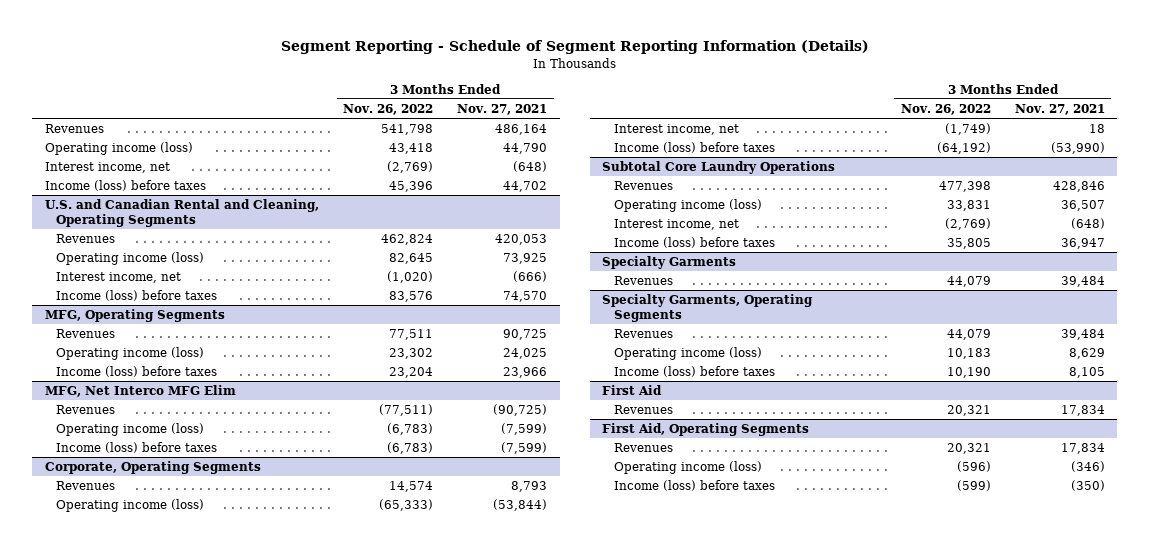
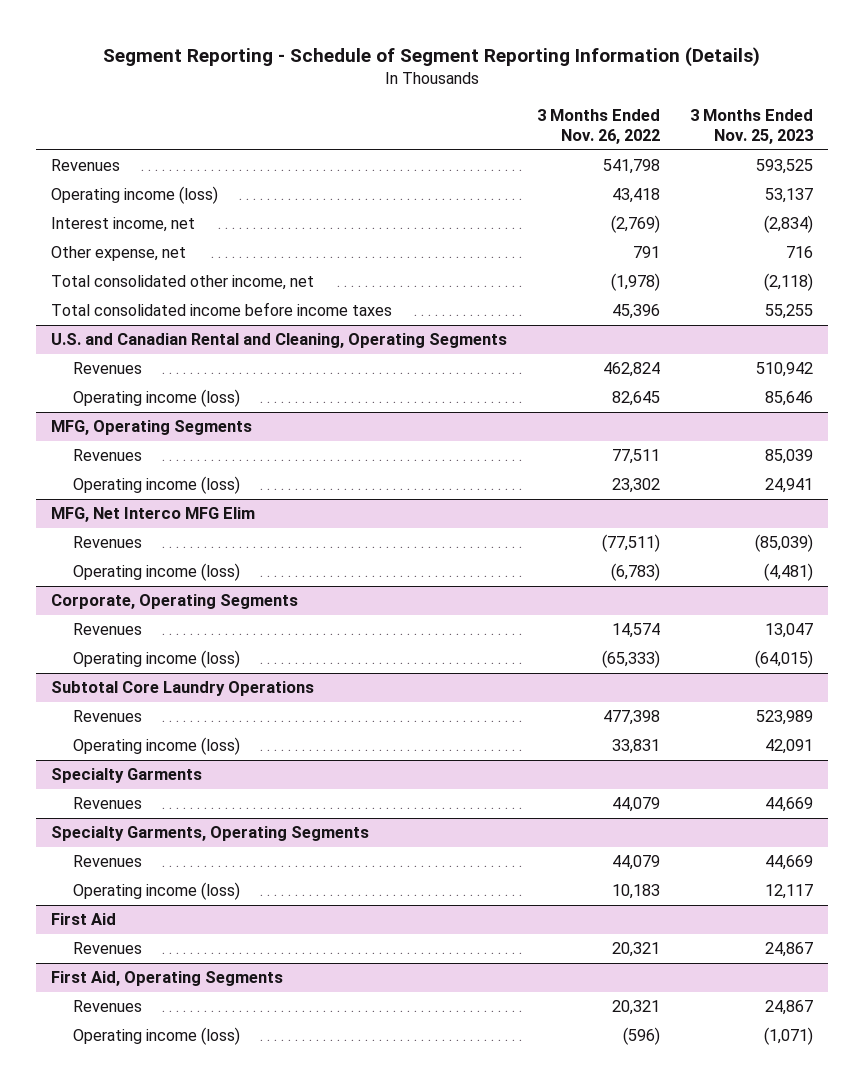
[457,103,548,115] Nov. 27, 2021 -> none
none -> [689,108,813,145] 3 Months Ended Nov. 25, 2023
none -> [51,246,187,262] Other expense, net
none -> [51,275,315,291] Total consolidated other income, net
[44,180,206,192] Income (loss) before taxes -> [51,302,393,317] Total consolidated income before income taxes
[56,272,182,284] Interest income, net -> none
[56,290,218,302] Income (loss) before taxes -> none
[56,366,218,378] Income (loss) before taxes -> none
[56,442,218,454] Income (loss) before taxes -> none
[613,124,739,136] Interest income, net -> none
[613,142,775,154] Income (loss) before taxes -> none
[613,219,739,231] Interest income, net -> none
[613,237,775,249] Income (loss) before taxes -> none
[613,366,775,378] Income (loss) before taxes -> none
[613,480,775,492] Income (loss) before taxes -> none

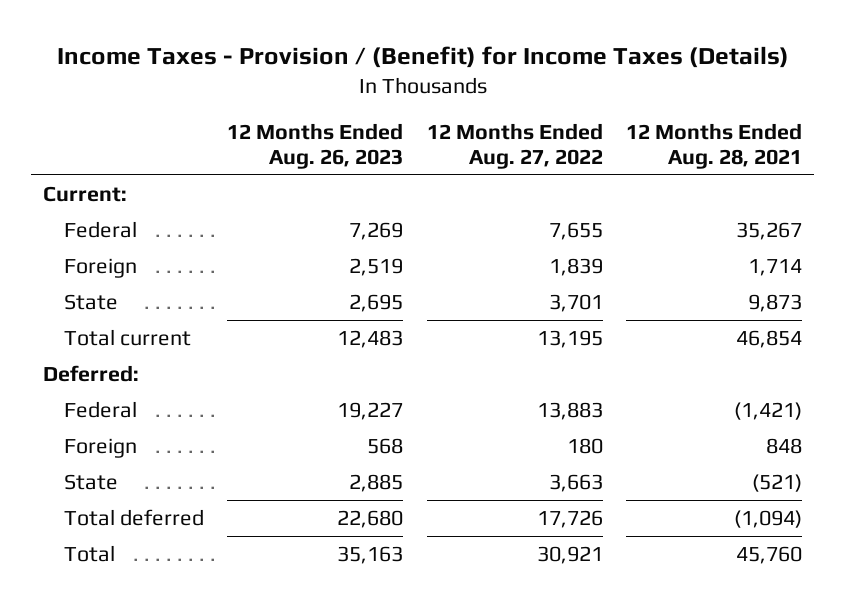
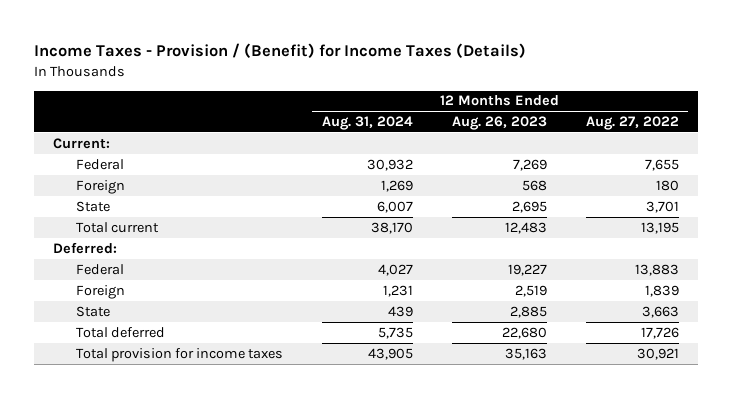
[626,123,803,170] 12 Months Ended Aug. 28, 2021 -> none
none -> [321,116,413,131] Aug. 31, 2024
[63,437,137,458] Foreign -> [75,179,125,194] Foreign
[63,257,137,278] Foreign -> [75,284,125,299] Foreign
[63,544,115,562] Total -> [75,347,283,362] Total provision for income taxes

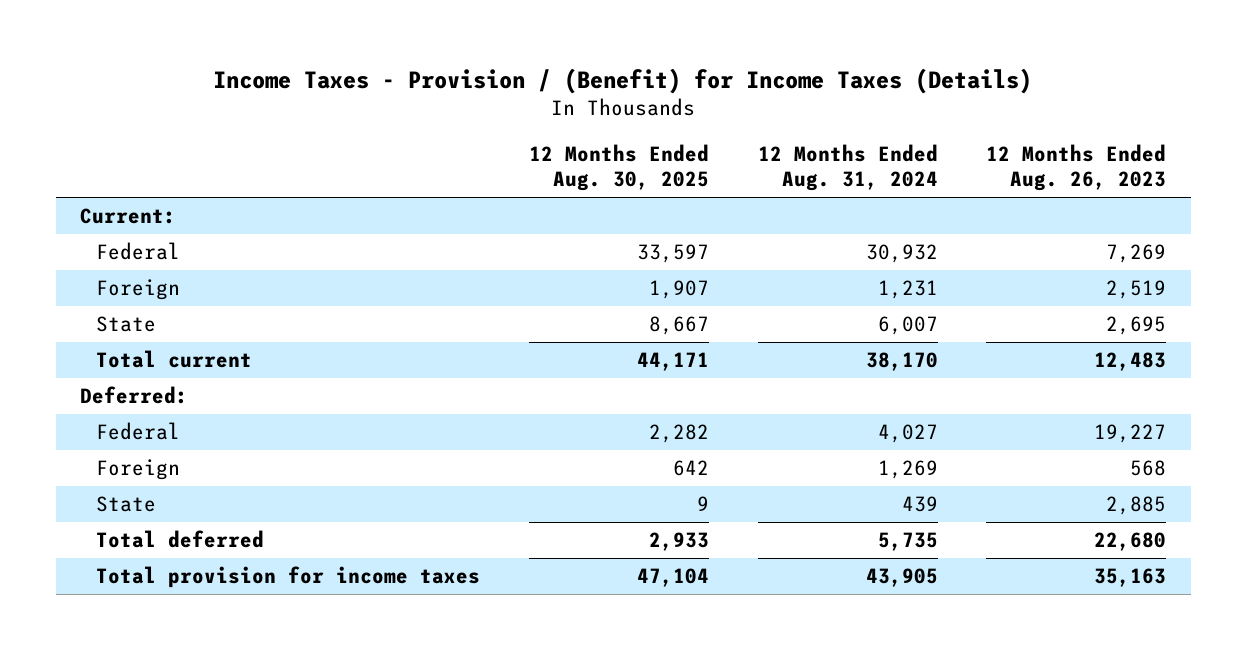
[585,116,679,131] Aug. 27, 2022 -> none
none -> [528,143,709,192] 12 Months Ended Aug. 30, 2025
[75,284,125,299] Foreign -> [96,279,181,301] Foreign
[75,179,125,194] Foreign -> [96,459,181,481] Foreign

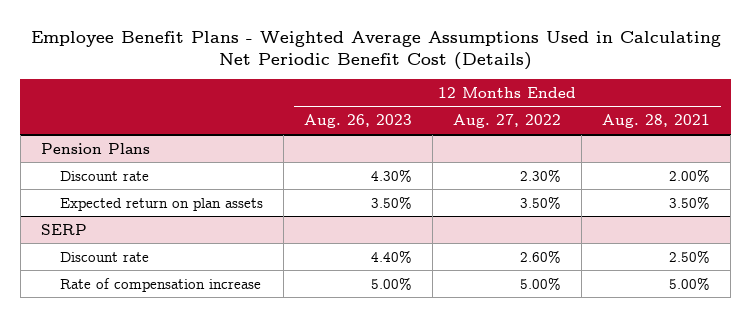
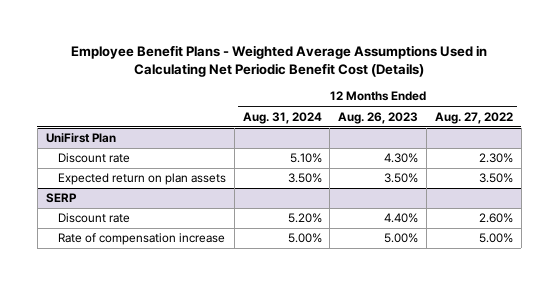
[602,114,711,129] Aug. 28, 2021 -> none
none -> [242,111,322,124] Aug. 31, 2024
[40,142,150,154] Pension Plans -> [45,133,116,144] UniFirst Plan

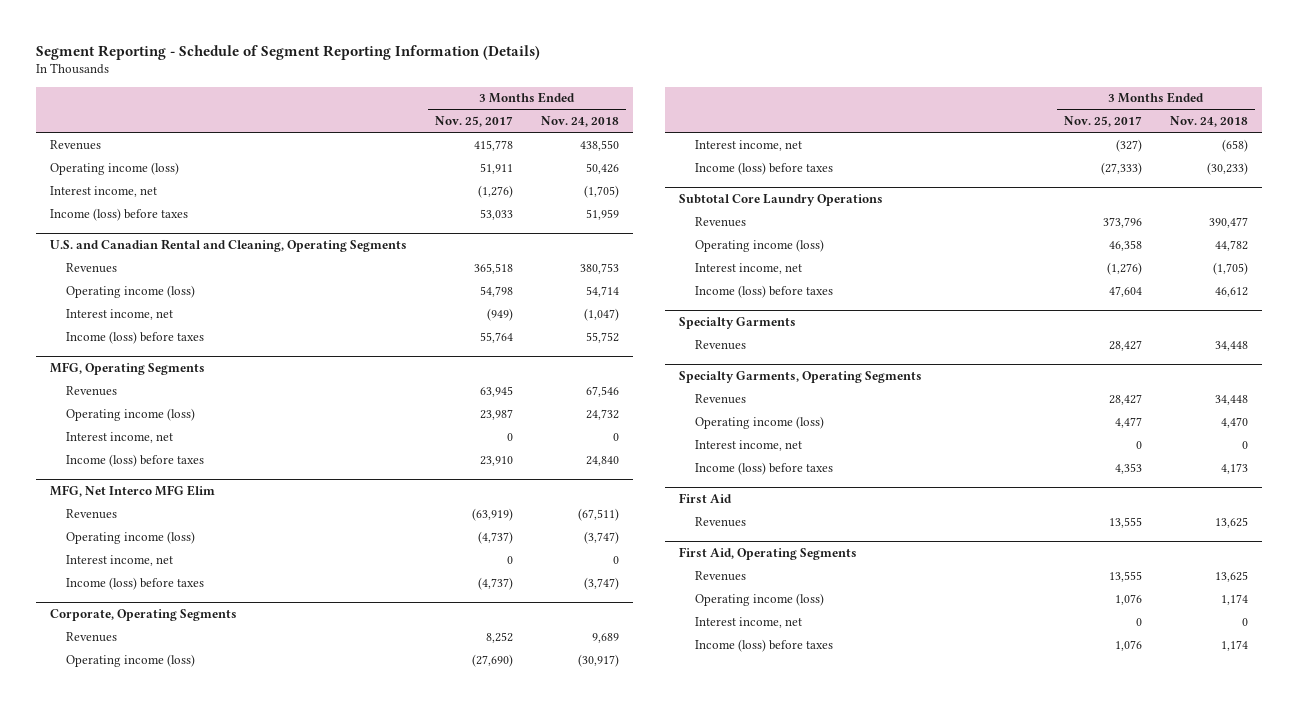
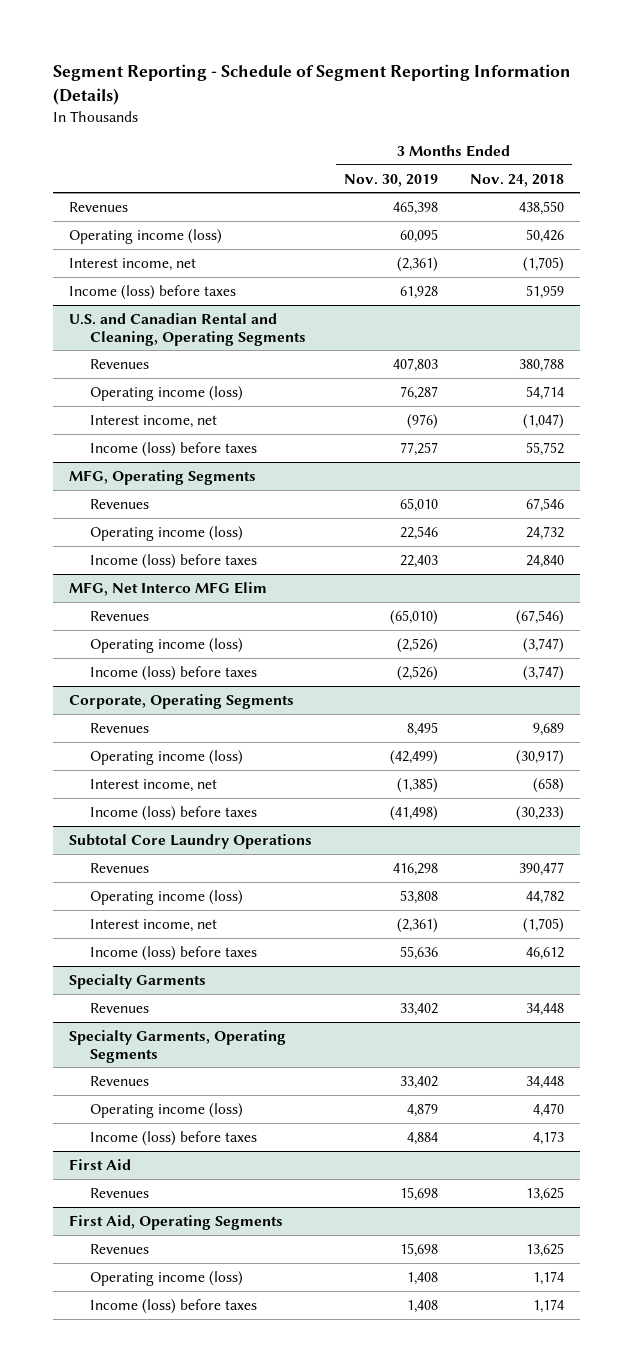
[434,116,513,128] Nov. 25, 2017 -> none
none -> [344,173,439,187] Nov. 30, 2019
[579,262,619,274] 380,753 -> [518,357,564,372] 380,788
[65,431,173,443] Interest income, net -> none
[577,507,619,521] (67,511) -> [515,609,564,625] (67,546)
[65,554,173,566] Interest income, net -> none
[695,439,803,451] Interest income, net -> none
[695,616,803,628] Interest income, net -> none

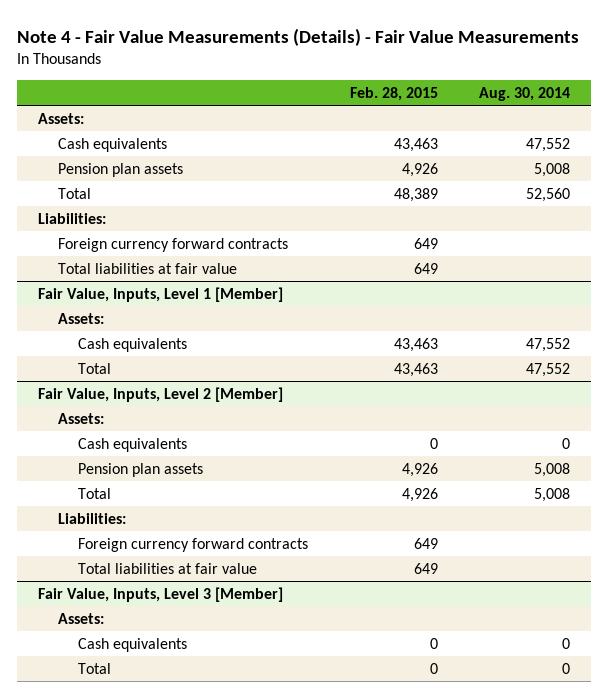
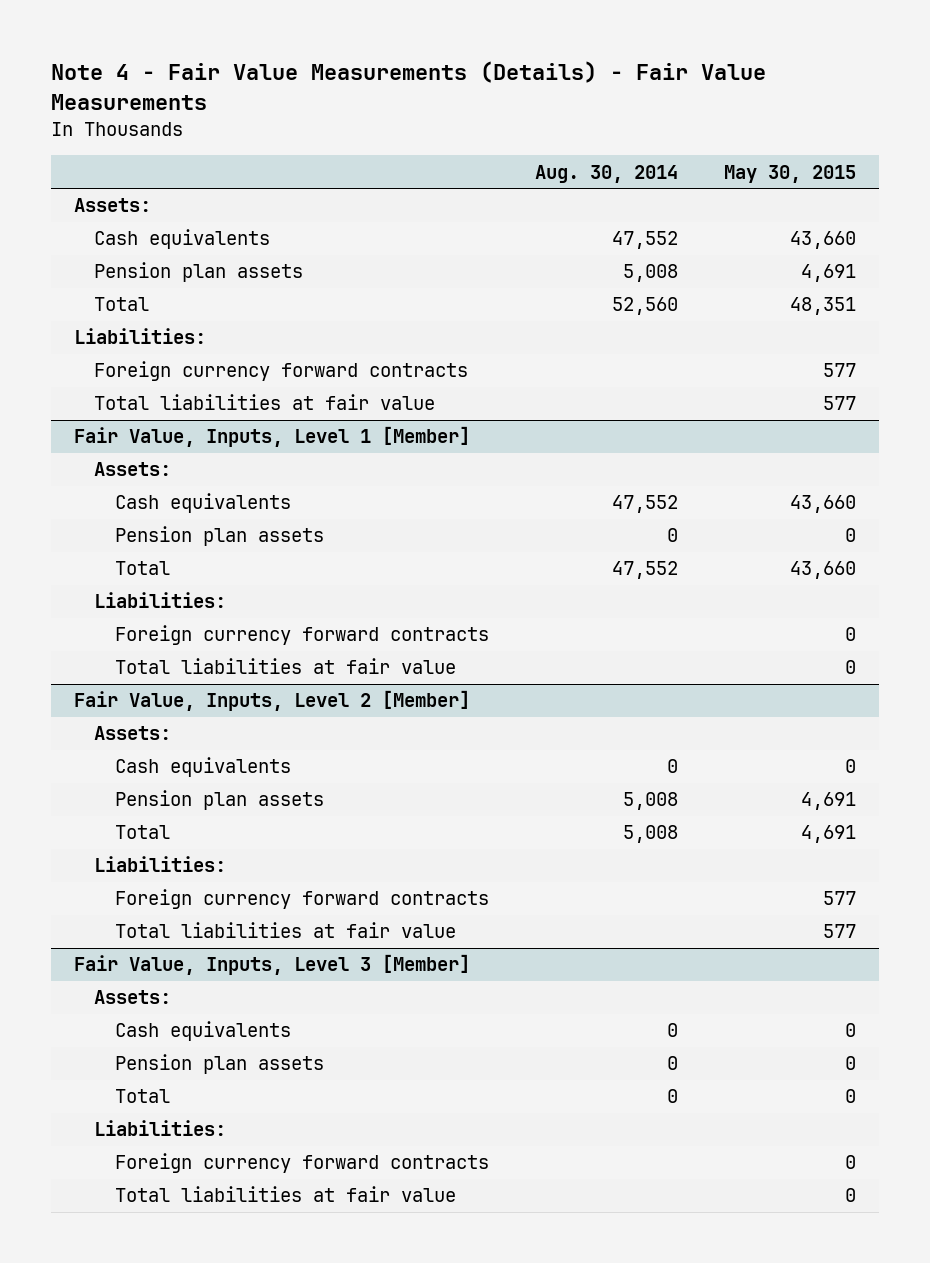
[349,87,438,102] Feb. 28, 2015 -> none
none -> [724,164,857,183] May 30, 2015
none -> [115,526,325,547] Pension plan assets
none -> [94,592,227,609] Liabilities:
none -> [115,625,490,646] Foreign currency forward contracts
none -> [115,658,457,675] Total liabilities at fair value
none -> [115,1054,325,1075] Pension plan assets
none -> [94,1120,227,1137] Liabilities:
none -> [115,1153,490,1174] Foreign currency forward contracts
none -> [115,1186,457,1203] Total liabilities at fair value

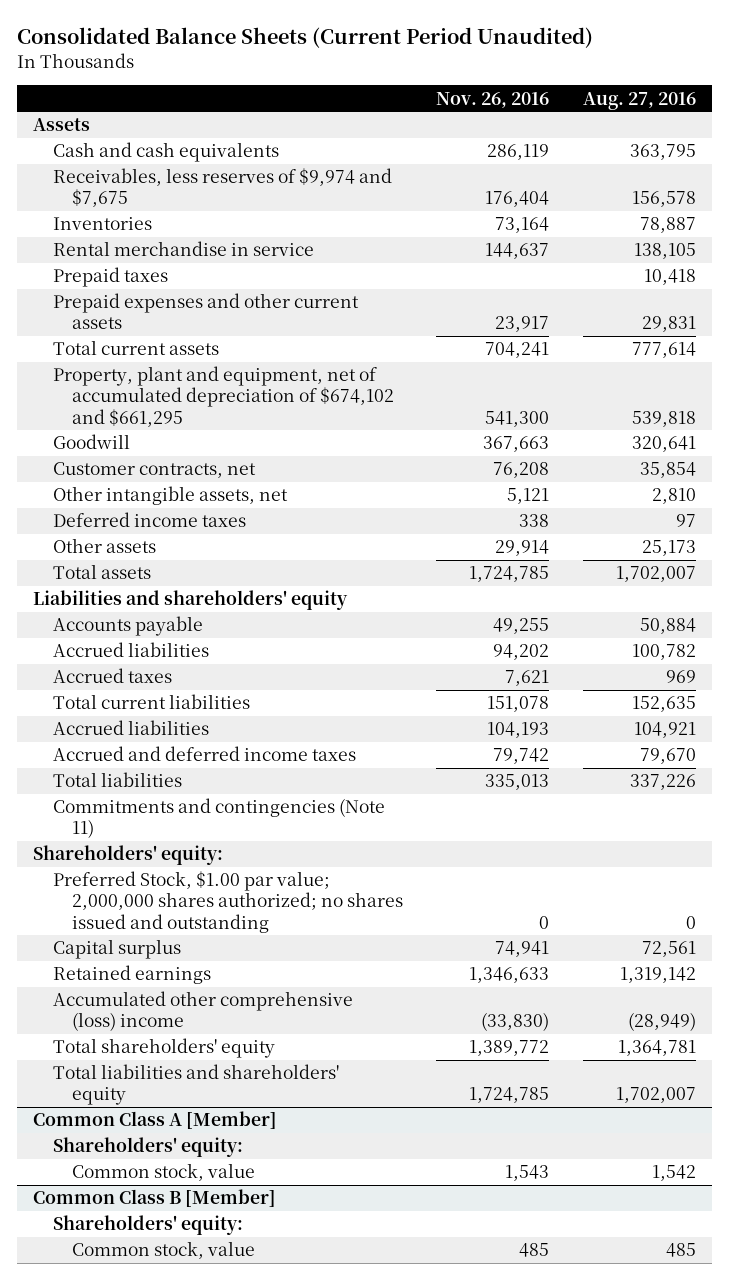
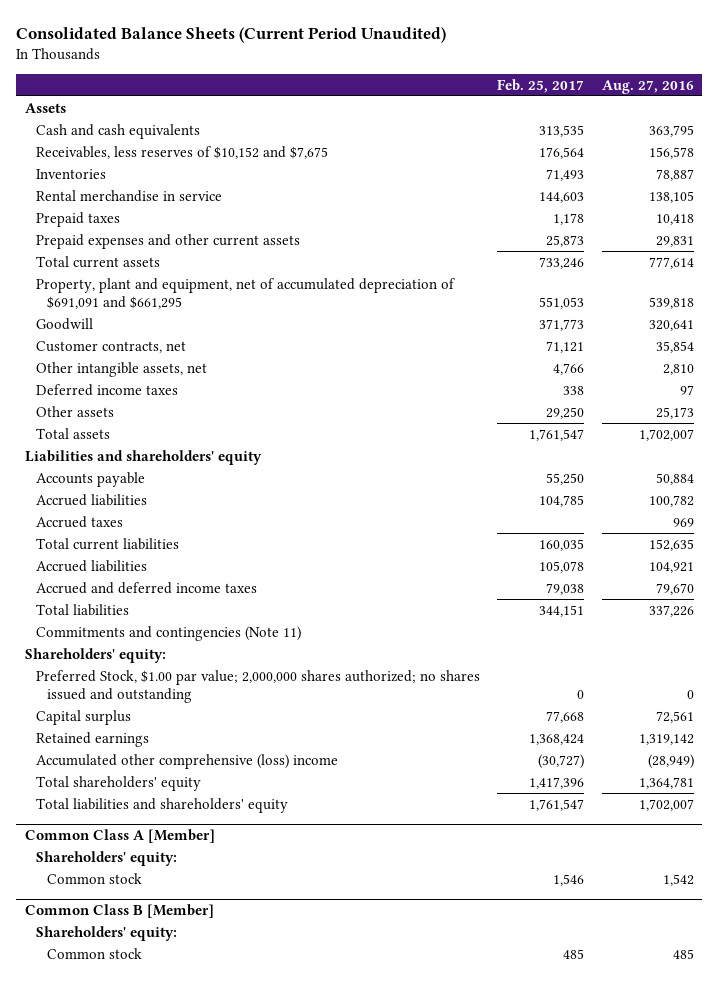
[436,91,550,108] Nov. 26, 2016 -> none
none -> [497,78,585,93] Feb. 25, 2017
[52,168,392,208] Receivables, less reserves of $9,974 and $7,675 -> [35,145,328,159] Receivables, less reserves of $10,152 and $7,675
[52,366,395,427] Property, plant and equipment, net of accumulated depreciation of $674,102 and $661,295 -> [35,277,455,309] Property, plant and equipment, net of accumulated depreciation of $691,091 and $661,295
[72,1163,256,1182] Common stock, value -> [47,872,143,884] Common stock
[72,1241,256,1260] Common stock, value -> [47,947,143,959] Common stock

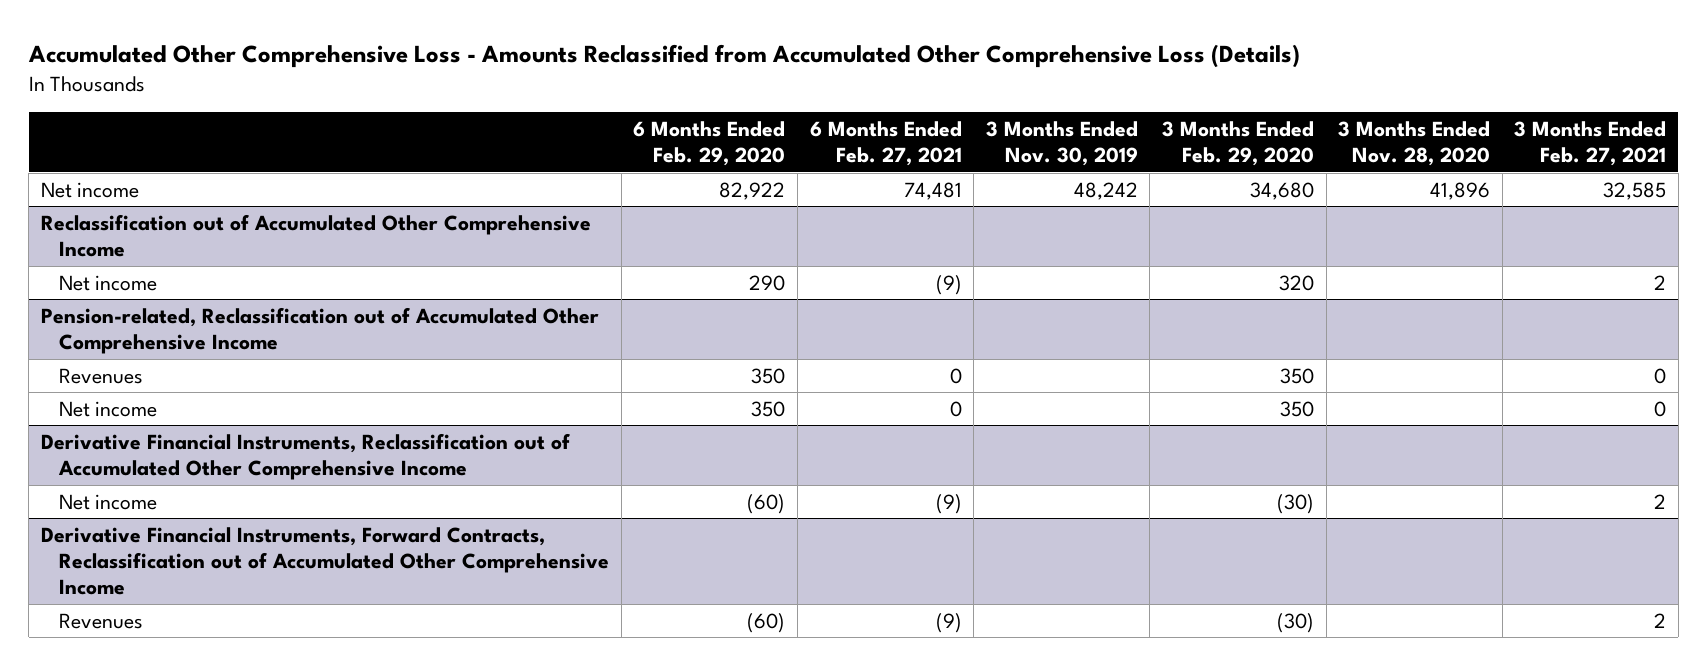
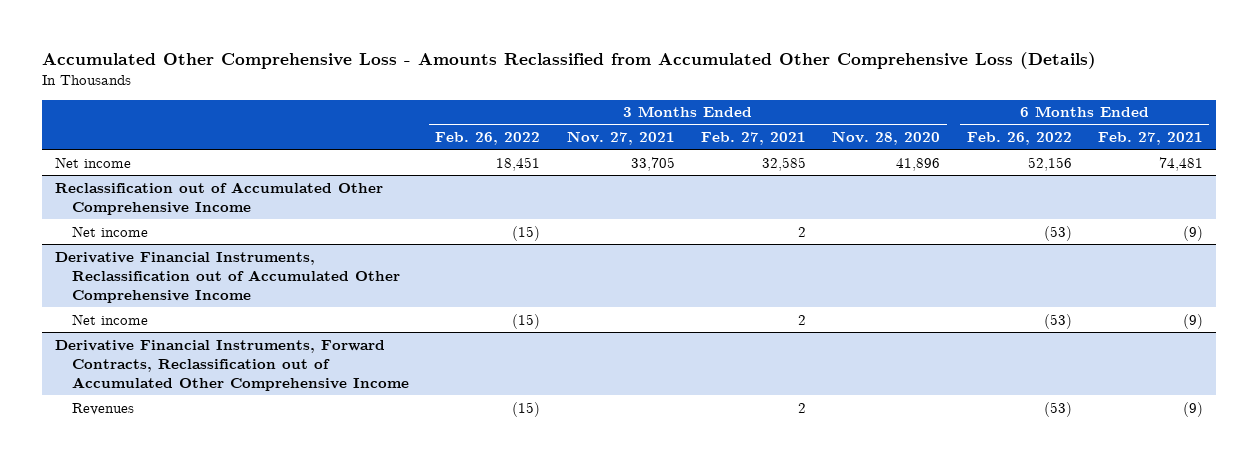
[633,120,786,166] 6 Months Ended Feb. 29, 2020 -> none
[985,120,1138,166] 3 Months Ended Nov. 30, 2019 -> none
[1161,120,1314,166] 3 Months Ended Feb. 29, 2020 -> none
none -> [435,131,541,145] Feb. 26, 2022
none -> [566,130,675,145] Nov. 27, 2021
none -> [966,131,1072,145] Feb. 26, 2022
[40,306,599,354] Pension-related, Reclassification out of Accumulated Other Comprehensive Income -> none
[59,367,144,384] Revenues -> none
[59,400,158,417] Net income -> none

